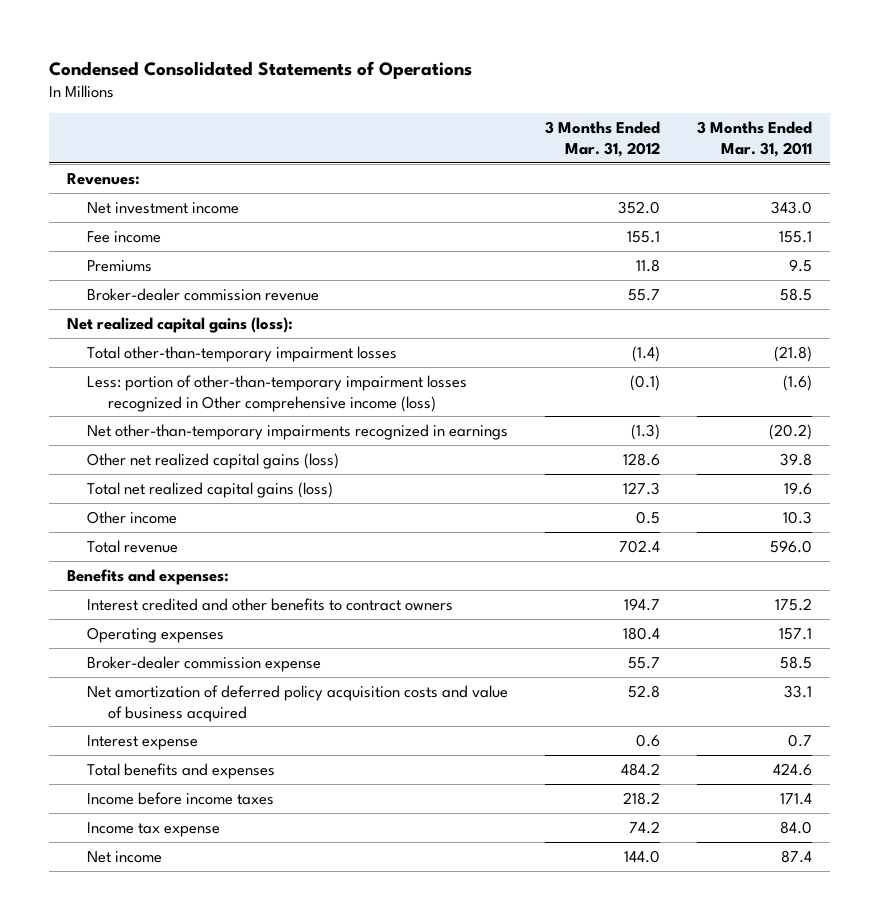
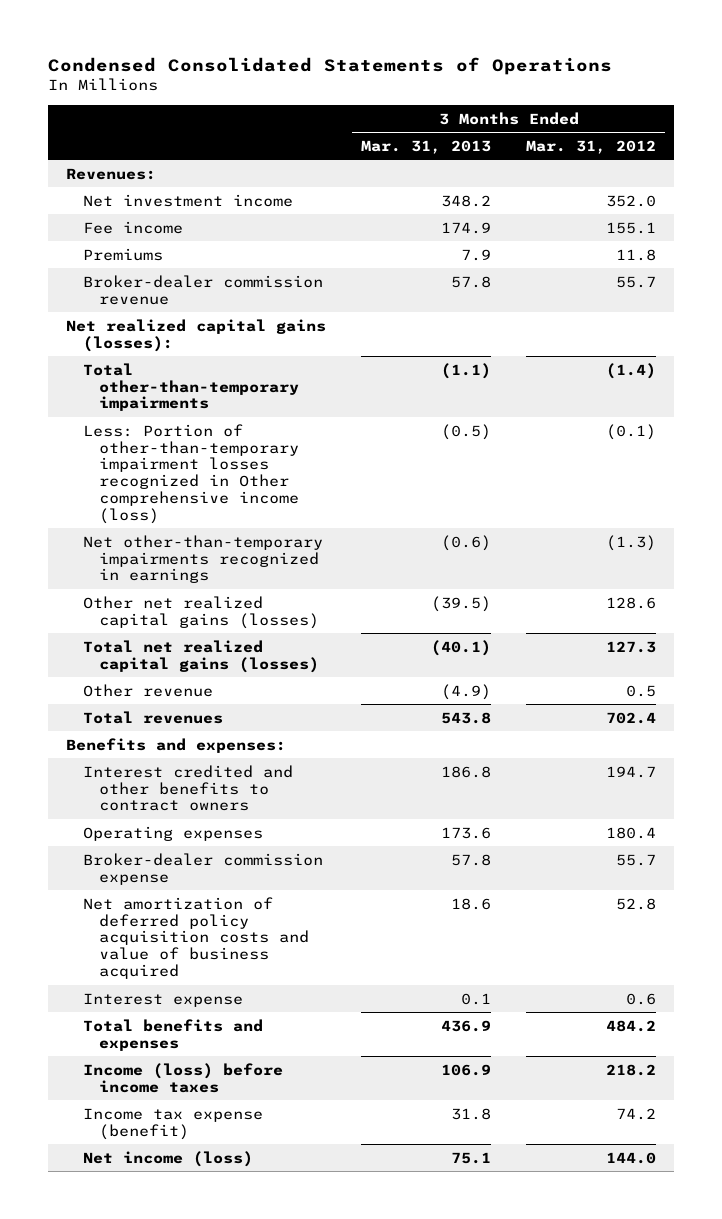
[696,121,812,158] 3 Months Ended Mar. 31, 2011 -> none
none -> [360,139,491,154] Mar. 31, 2013
[67,316,294,333] Net realized capital gains (loss): -> [65,318,326,352] Net realized capital gains (losses):
[87,345,398,362] Total other-than-temporary impairment losses -> [82,362,300,412] Total other-than-temporary impairments
[87,374,468,412] Less: portion of other-than-temporary impairment losses recognized in Other comprehensive income (loss) -> [82,423,300,524] Less: Portion of other-than-temporary impairment losses recognized in Other comprehensive income (loss)
[87,452,340,469] Other net realized capital gains (loss) -> [82,595,320,629] Other net realized capital gains (losses)
[87,481,334,498] Total net realized capital gains (loss) -> [82,639,320,673] Total net realized capital gains (losses)
[87,510,178,524] Other income -> [82,683,213,697] Other revenue
[87,539,179,553] Total revenue -> [82,710,223,724] Total revenues
[87,791,275,805] Income before income taxes -> [82,1062,283,1093] Income (loss) before income taxes
[87,821,221,837] Income tax expense -> [82,1107,263,1140] Income tax expense (benefit)
[87,850,163,863] Net income -> [82,1150,253,1167] Net income (loss)

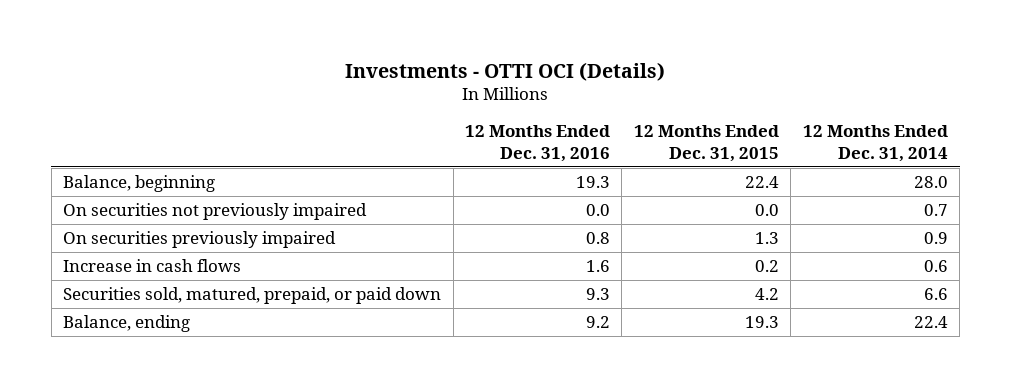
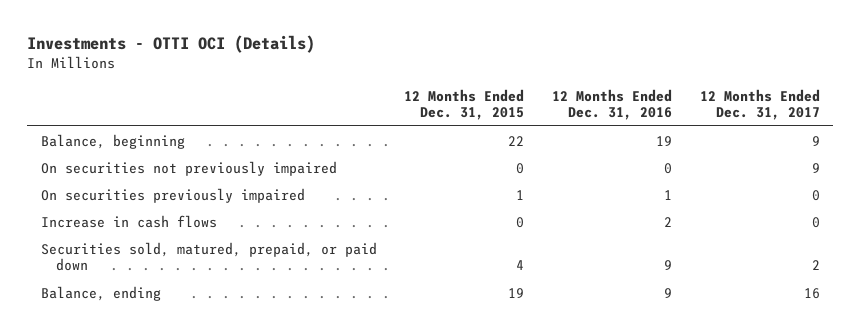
[802,125,948,163] 12 Months Ended Dec. 31, 2014 -> none
none -> [699,88,820,121] 12 Months Ended Dec. 31, 2017
[575,175,610,188] 19.3 -> [655,135,672,146] 19
[744,175,779,188] 22.4 -> [508,135,525,146] 22
[585,203,610,216] 0.0 -> [663,162,672,174] 0
[754,203,779,216] 0.0 -> [516,162,525,174] 0
[585,231,610,244] 0.8 -> [663,189,672,200] 1
[754,231,779,244] 1.3 -> [516,189,525,200] 1
[585,259,610,272] 1.6 -> [663,216,672,227] 2
[754,259,779,272] 0.2 -> [516,216,525,228] 0
[585,287,610,300] 9.3 -> [663,260,672,271] 9
[754,287,779,300] 4.2 -> [516,260,525,271] 4
[585,315,610,328] 9.2 -> [663,287,672,298] 9
[744,315,779,328] 19.3 -> [508,287,525,298] 19

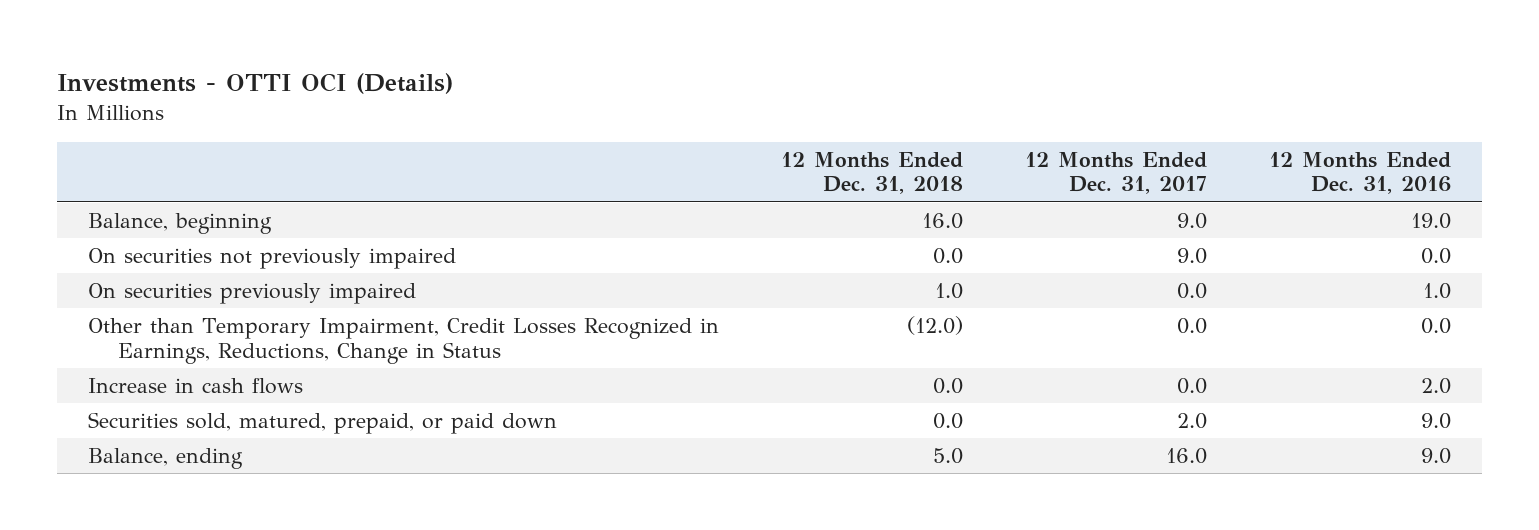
[404,88,525,121] 12 Months Ended Dec. 31, 2015 -> none
none -> [780,151,963,195] 12 Months Ended Dec. 31, 2018
[655,135,672,146] 19 -> [1410,213,1451,230] 19.0
[811,135,820,146] 9 -> [1176,213,1207,230] 9.0
[663,162,672,174] 0 -> [1420,248,1451,265] 0.0
[811,162,820,173] 9 -> [1176,248,1207,265] 9.0
[663,189,672,200] 1 -> [1422,283,1451,300] 1.0
[811,189,820,201] 0 -> [1176,283,1207,300] 0.0
none -> [88,318,720,364] Other than Temporary Impairment, Credit Losses Recognized in Earnings, Reductions, Change in Status
[663,216,672,227] 2 -> [1420,378,1451,395] 2.0
[811,216,820,228] 0 -> [1176,378,1207,395] 0.0
[663,260,672,271] 9 -> [1420,413,1451,430] 9.0
[811,260,820,271] 2 -> [1176,413,1207,430] 2.0
[663,287,672,298] 9 -> [1420,448,1451,465] 9.0
[803,287,820,299] 16 -> [1165,448,1207,465] 16.0

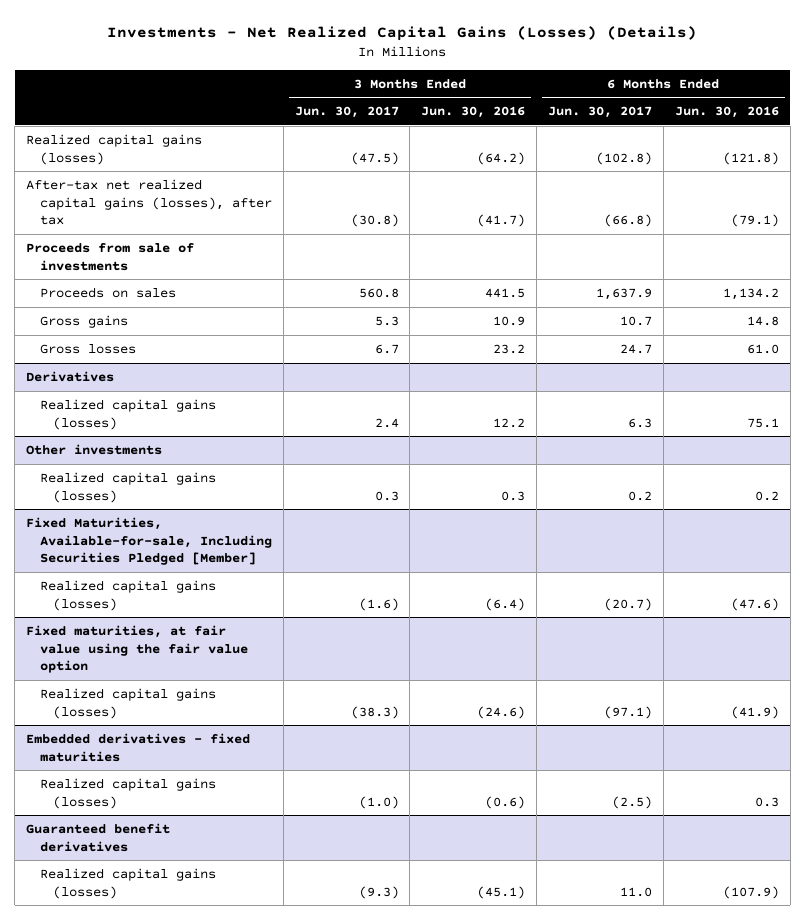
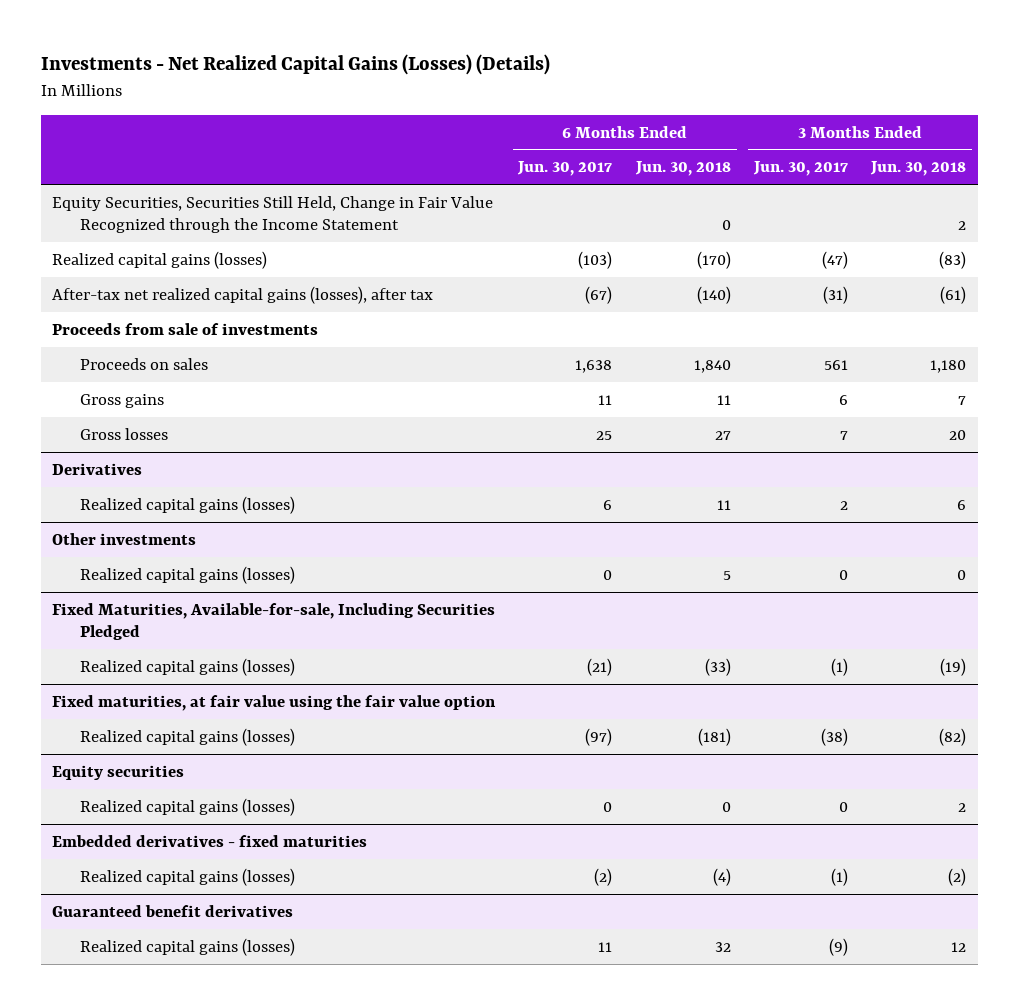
[421,106,526,119] Jun. 30, 2016 -> none
[674,106,779,119] Jun. 30, 2016 -> none
none -> [634,161,731,177] Jun. 30, 2018
none -> [870,161,967,177] Jun. 30, 2018
none -> [52,195,494,234] Equity Securities, Securities Still Held, Change in Fair Value Recognized through the Income Statement
[350,151,399,165] (47.5) -> [821,250,848,269] (47)
[596,151,653,165] (102.8) -> [578,250,613,269] (103)
[350,214,399,228] (30.8) -> [822,285,848,304] (31)
[604,214,653,228] (66.8) -> [585,285,613,304] (67)
[358,287,399,298] 560.8 -> [823,359,848,370] 561
[596,287,653,300] 1,637.9 -> [575,359,613,373] 1,638
[374,315,399,326] 5.3 -> [838,394,848,405] 6
[620,315,653,326] 10.7 -> [598,394,613,405] 11
[374,343,399,354] 6.7 -> [839,430,848,440] 7
[620,343,653,354] 24.7 -> [596,430,613,440] 25
[374,417,399,428] 2.4 -> [839,500,848,510] 2
[628,417,653,428] 6.3 -> [603,499,613,510] 6
[374,490,399,501] 0.3 -> [838,569,848,580] 0
[628,490,653,501] 0.2 -> [603,569,613,580] 0
[26,516,272,566] Fixed Maturities, Available-for-sale, Including Securities Pledged [Member] -> [52,602,496,641] Fixed Maturities, Available-for-sale, Including Securities Pledged
[358,597,399,611] (1.6) -> [830,657,848,676] (1)
[604,597,653,611] (20.7) -> [587,657,613,676] (21)
[350,705,399,719] (38.3) -> [820,727,848,746] (38)
[604,705,653,719] (97.1) -> [585,727,613,746] (97)
none -> [52,764,185,780] Equity securities
none -> [80,797,296,816] Realized capital gains (losses)
[358,795,399,809] (1.0) -> [830,867,848,886] (1)
[612,795,653,809] (2.5) -> [594,867,613,886] (2)
[358,885,399,899] (9.3) -> [828,937,848,956] (9)
[620,886,653,897] 11.0 -> [598,941,613,952] 11

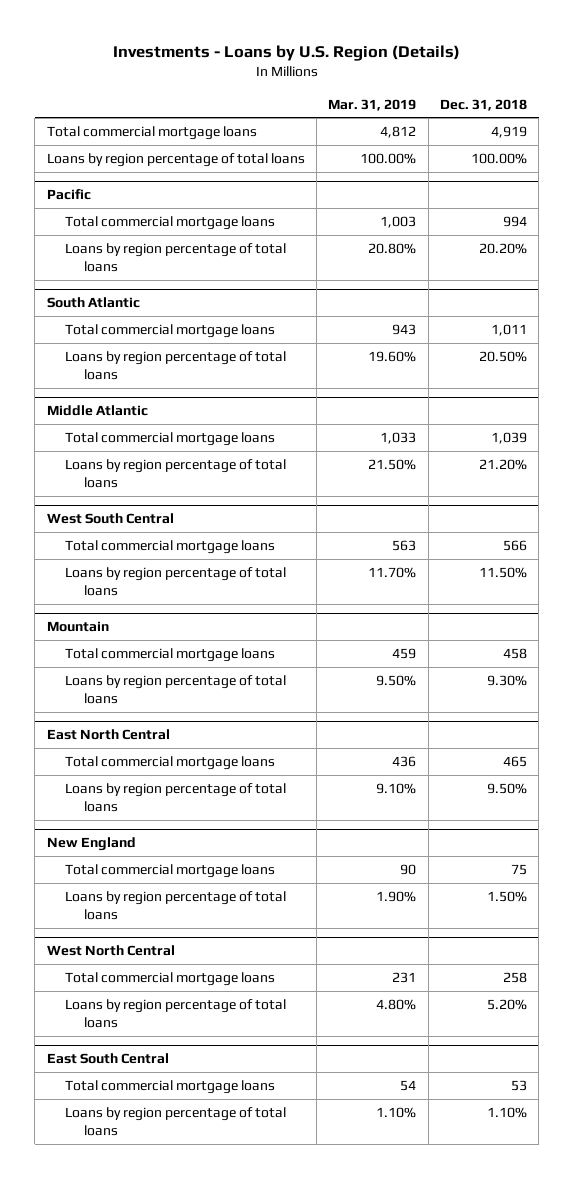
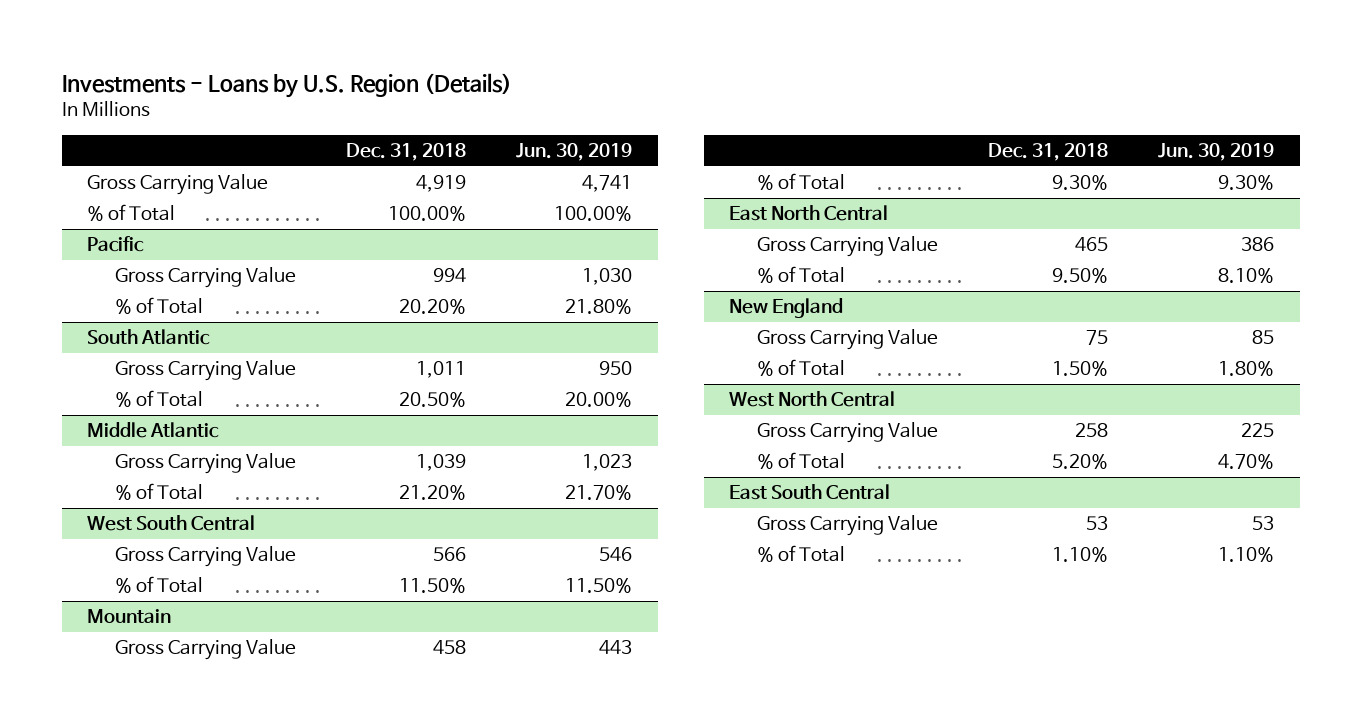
[328,98,417,111] Mar. 31, 2019 -> none
none -> [516,142,633,161] Jun. 30, 2019
[46,126,257,141] Total commercial mortgage loans -> [87,174,269,196] Gross Carrying Value
[46,153,305,168] Loans by region percentage of total loans -> [87,204,176,222] % of Total
[65,216,276,231] Total commercial mortgage loans -> [115,267,297,289] Gross Carrying Value
[65,243,287,273] Loans by region percentage of total loans -> [115,297,204,315] % of Total
[65,324,276,339] Total commercial mortgage loans -> [115,360,297,382] Gross Carrying Value
[65,351,287,381] Loans by region percentage of total loans -> [115,390,204,408] % of Total
[65,432,276,447] Total commercial mortgage loans -> [115,453,297,475] Gross Carrying Value
[65,459,287,489] Loans by region percentage of total loans -> [115,483,204,501] % of Total
[65,540,276,555] Total commercial mortgage loans -> [115,546,297,568] Gross Carrying Value
[65,567,287,597] Loans by region percentage of total loans -> [115,576,204,594] % of Total
[65,648,276,663] Total commercial mortgage loans -> [115,639,297,661] Gross Carrying Value
[65,675,287,705] Loans by region percentage of total loans -> [757,173,846,191] % of Total
[65,756,276,771] Total commercial mortgage loans -> [757,236,939,258] Gross Carrying Value
[65,783,287,813] Loans by region percentage of total loans -> [757,266,846,284] % of Total
[65,864,276,879] Total commercial mortgage loans -> none
none -> [757,329,939,351] Gross Carrying Value
[65,891,287,921] Loans by region percentage of total loans -> [757,359,846,377] % of Total
[65,972,276,987] Total commercial mortgage loans -> [757,422,939,444] Gross Carrying Value
[65,999,287,1029] Loans by region percentage of total loans -> [757,452,846,470] % of Total
[65,1080,276,1095] Total commercial mortgage loans -> none
none -> [757,515,939,537] Gross Carrying Value
[65,1107,287,1137] Loans by region percentage of total loans -> [757,545,846,563] % of Total

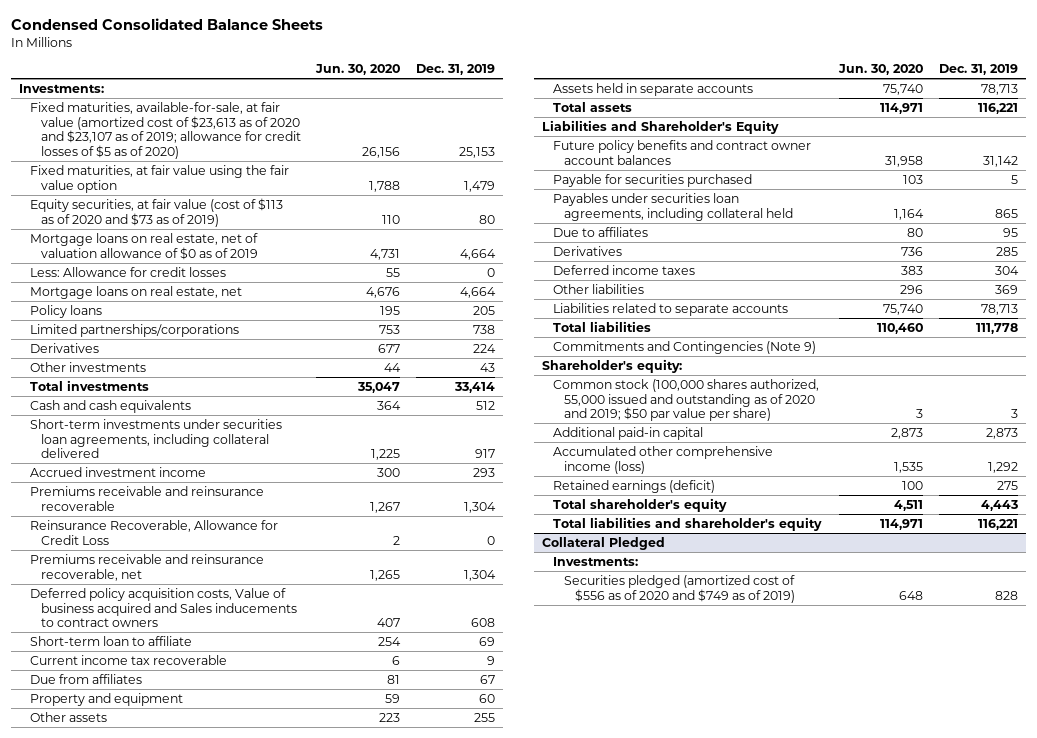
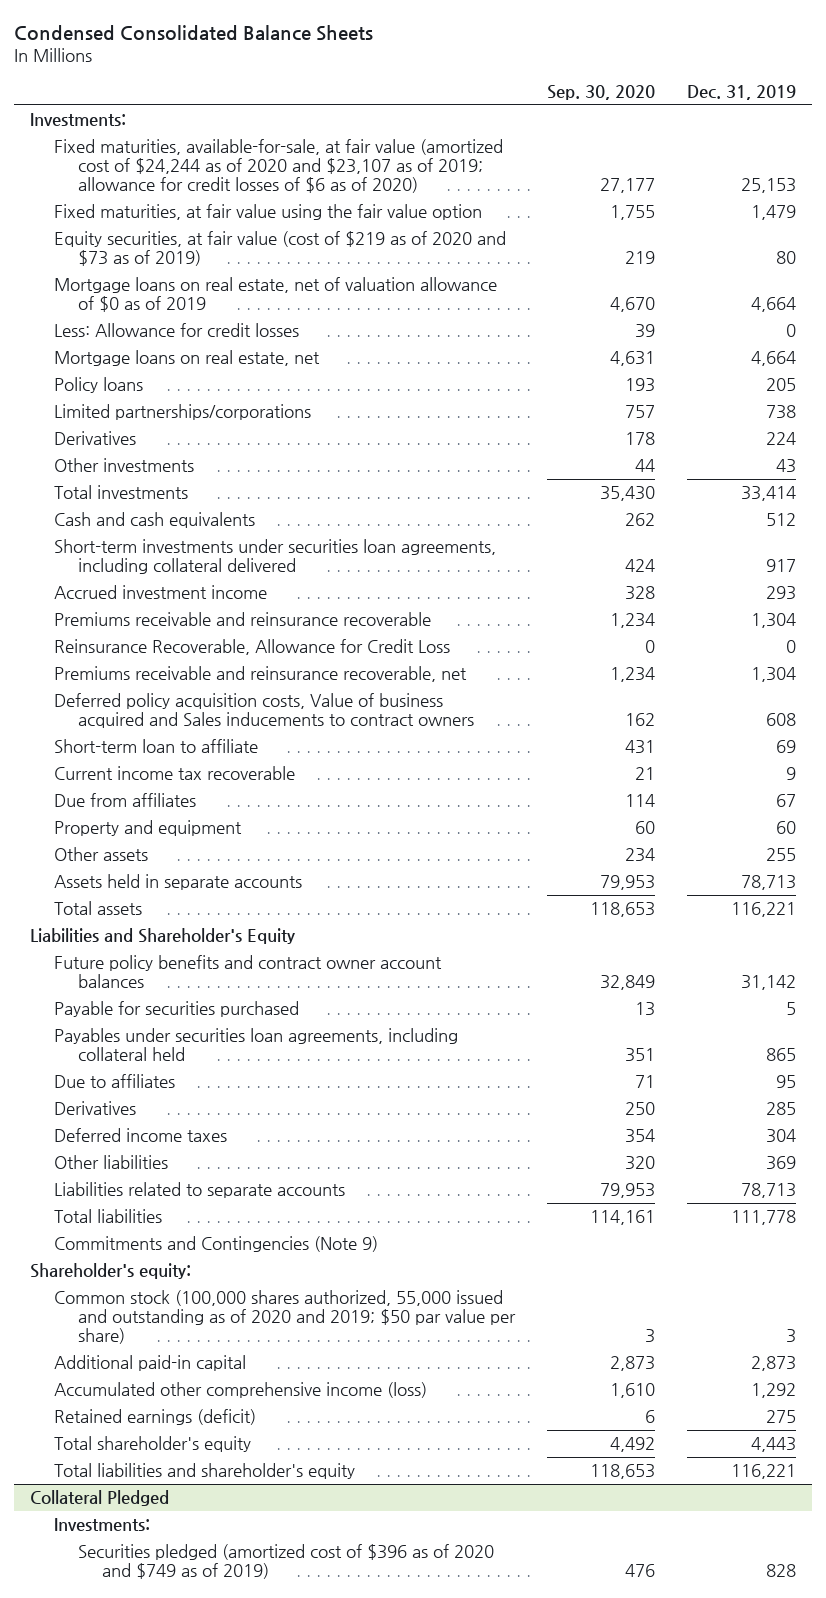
[315,64,401,76] Jun. 30, 2020 -> none
none -> [547,85,656,101] Sep. 30, 2020
[29,101,301,160] Fixed maturities, available-for-sale, at fair value (amortized cost of $23,613 as of 2020 and $23,107 as of 2019; allowance for credit losses of $5 as of 2020) -> [54,139,504,194] Fixed maturities, available-for-sale, at fair value (amortized cost of $24,244 as of 2020 and $23,107 as of 2019; allowance for credit losses of $6 as of 2020)
[29,197,283,227] Equity securities, at fair value (cost of $113 as of 2020 and $73 as of 2019) -> [54,231,507,267] Equity securities, at fair value (cost of $219 as of 2020 and $73 as of 2019)
[563,574,795,603] Securities pledged (amortized cost of $556 as of 2020 and $749 as of 2019) -> [78,1544,495,1580] Securities pledged (amortized cost of $396 as of 2020 and $749 as of 2019)

